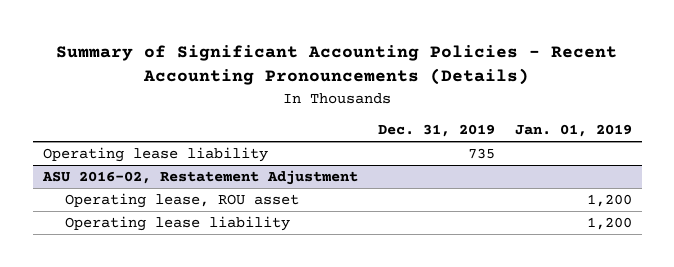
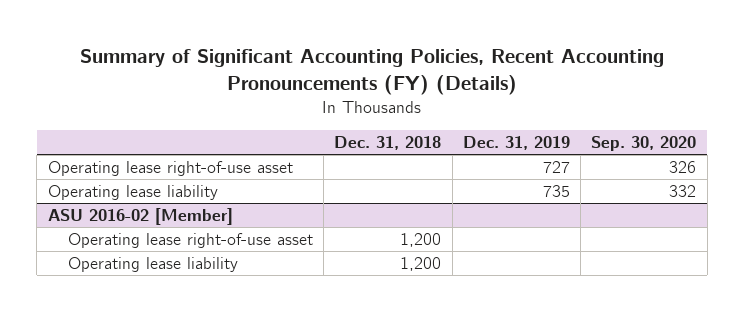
[56,44,618,86] Summary of Significant Accounting Policies - Recent Accounting Pronouncements (Details) -> [80,49,665,95] Summary of Significant Accounting Policies, Recent Accounting Pronouncements (FY) (Details)
[514,124,632,138] Jan. 01, 2019 -> none
none -> [334,135,442,150] Dec. 31, 2018
none -> [591,135,697,151] Sep. 30, 2020
none -> [47,161,293,177] Operating lease right-of-use asset
[41,169,358,185] ASU 2016-02, Restatement Adjustment -> [47,208,233,226] ASU 2016-02 [Member]
[65,192,300,208] Operating lease, ROU asset -> [67,233,313,249] Operating lease right-of-use asset

